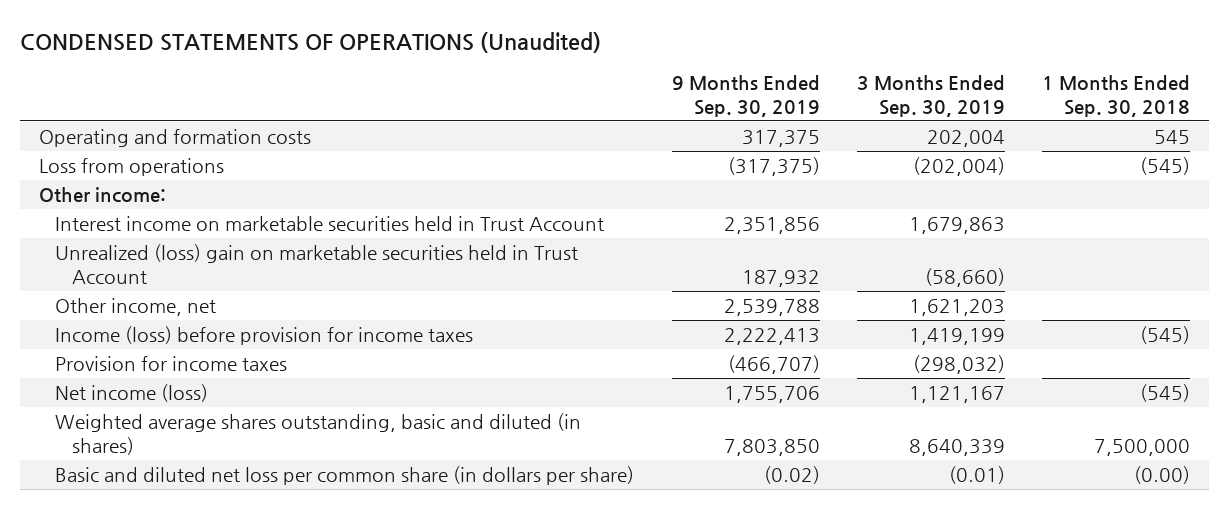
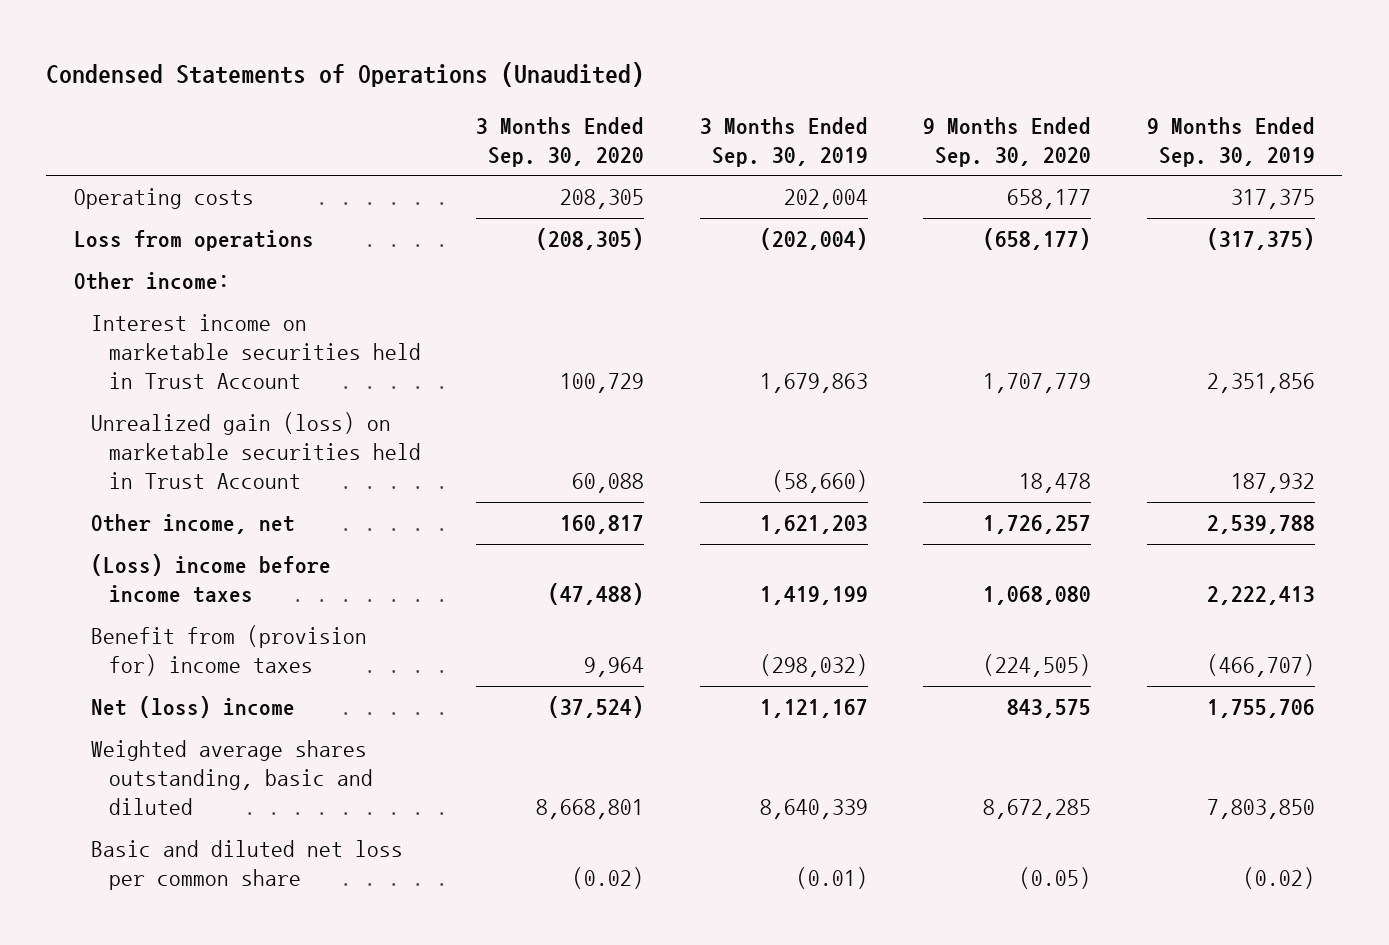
[20,32,602,54] CONDENSED STATEMENTS OF OPERATIONS (Unaudited) -> [46,61,645,87] Condensed Statements of Operations (Unaudited)
[1042,74,1191,117] 1 Months Ended Sep. 30, 2018 -> none
none -> [476,116,645,167] 3 Months Ended Sep. 30, 2020
none -> [923,116,1092,167] 9 Months Ended Sep. 30, 2020
[38,128,311,147] Operating and formation costs -> [74,188,255,210] Operating costs
[55,243,579,285] Unrealized (loss) gain on marketable securities held in Trust Account -> [91,412,421,490] Unrealized gain (loss) on marketable securities held in Trust Account
[55,325,474,345] Income (loss) before provision for income taxes -> [91,554,332,604] (Loss) income before income taxes
[55,355,288,371] Provision for income taxes -> [91,625,368,677] Benefit from (provision for) income taxes
[55,383,209,402] Net income (loss) -> [91,696,296,719] Net (loss) income
[55,412,582,456] Weighted average shares outstanding, basic and diluted (in shares) -> [91,740,373,816] Weighted average shares outstanding, basic and diluted
[55,465,635,485] Basic and diluted net loss per common share (in dollars per share) -> [91,840,404,891] Basic and diluted net loss per common share

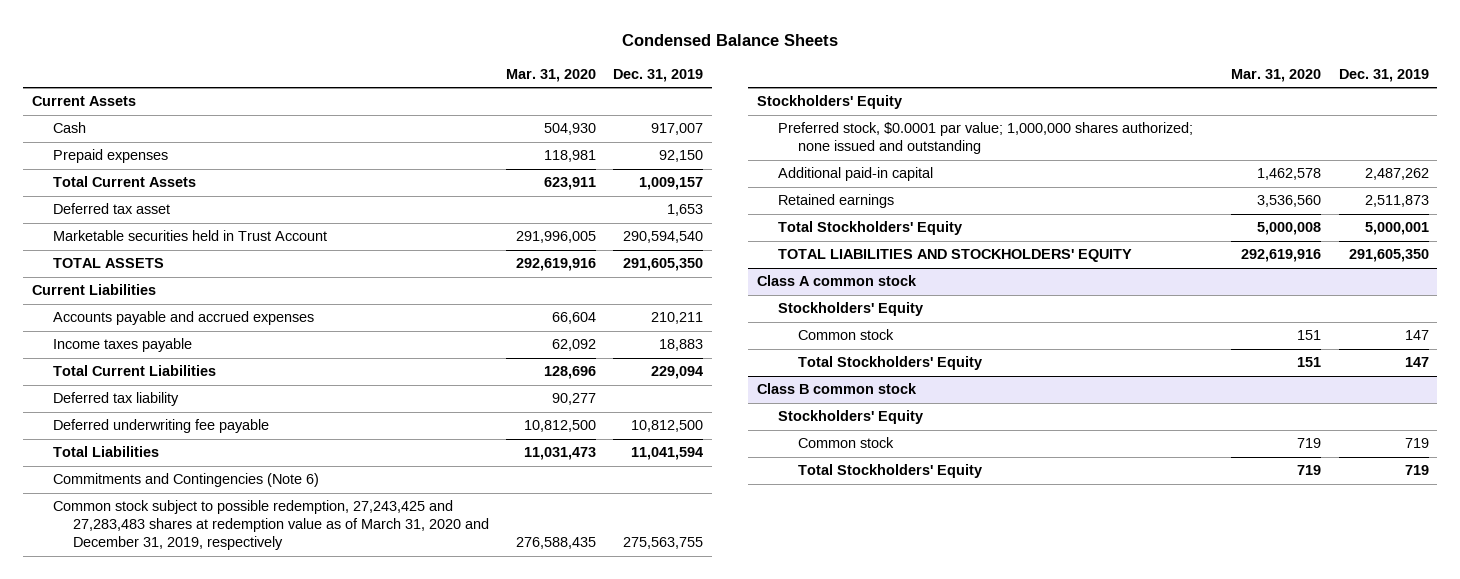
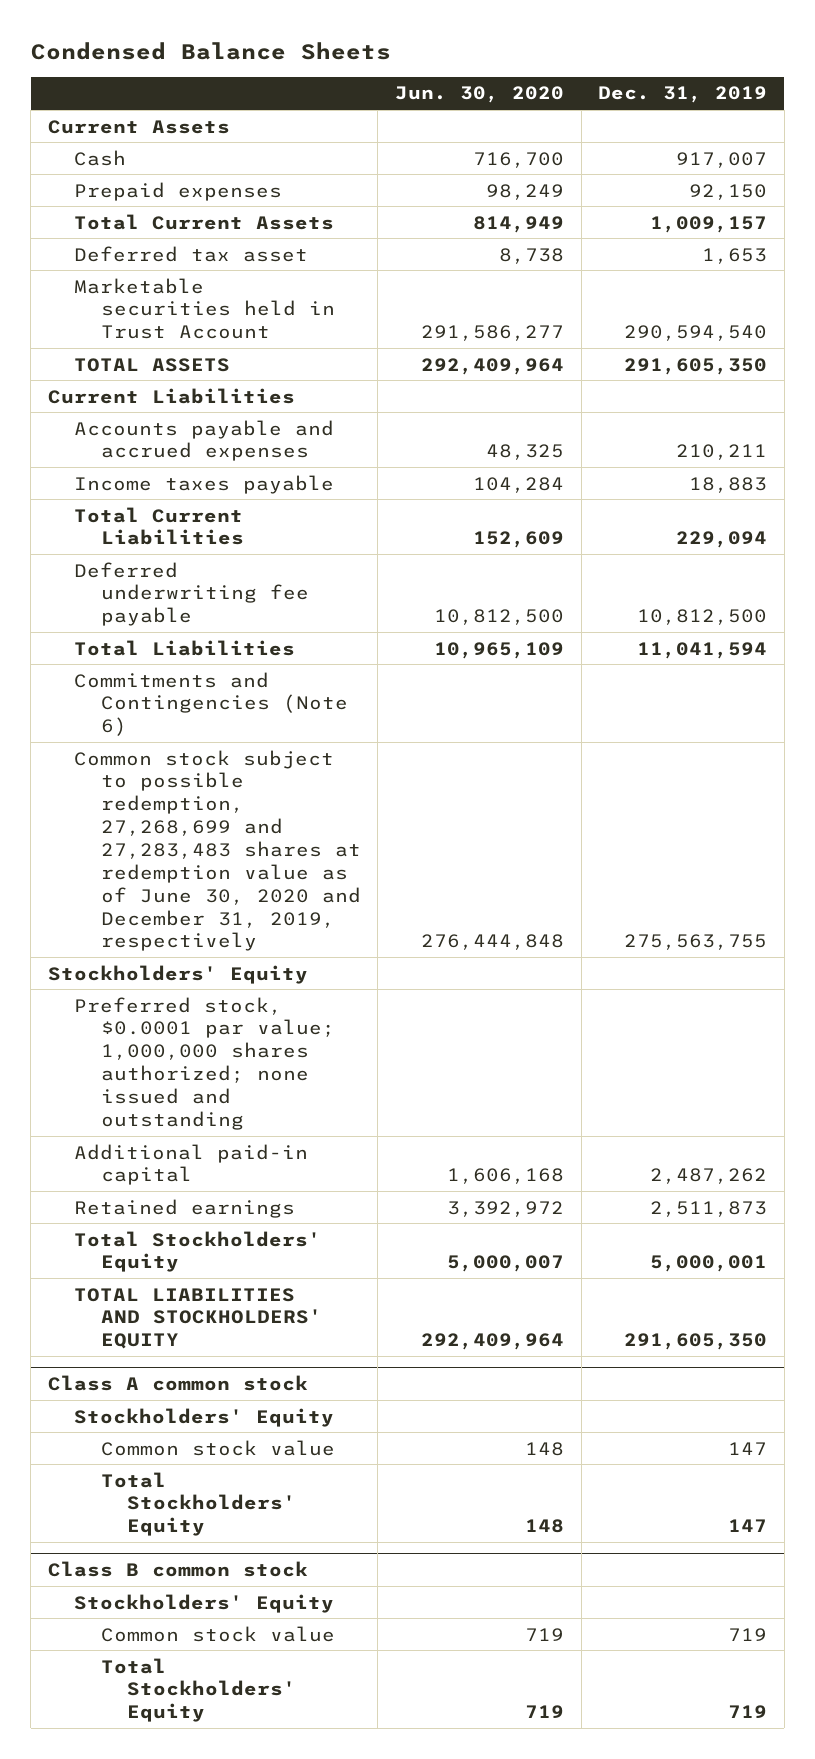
[506,68,597,82] Mar. 31, 2020 -> none
none -> [395,86,565,104] Jun. 30, 2020
[52,392,179,407] Deferred tax liability -> none
[52,500,490,551] Common stock subject to possible redemption, 27,243,425 and 27,283,483 shares at redemption value as of March 31, 2020 and December 31, 2019, respectively -> [74,749,361,952] Common stock subject to possible redemption, 27,268,699 and 27,283,483 shares at redemption value as of June 30, 2020 and December 31, 2019, respectively
[798,329,895,341] Common stock -> [100,1439,335,1456] Common stock value
[798,437,895,449] Common stock -> [100,1625,335,1642] Common stock value

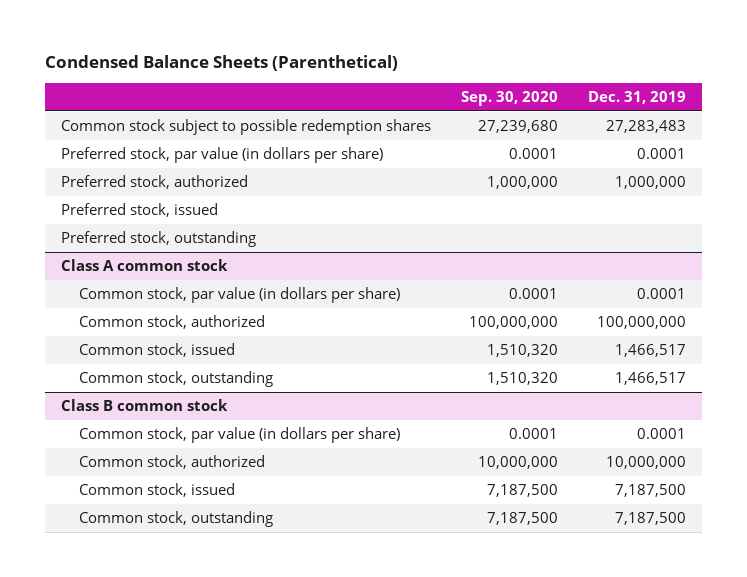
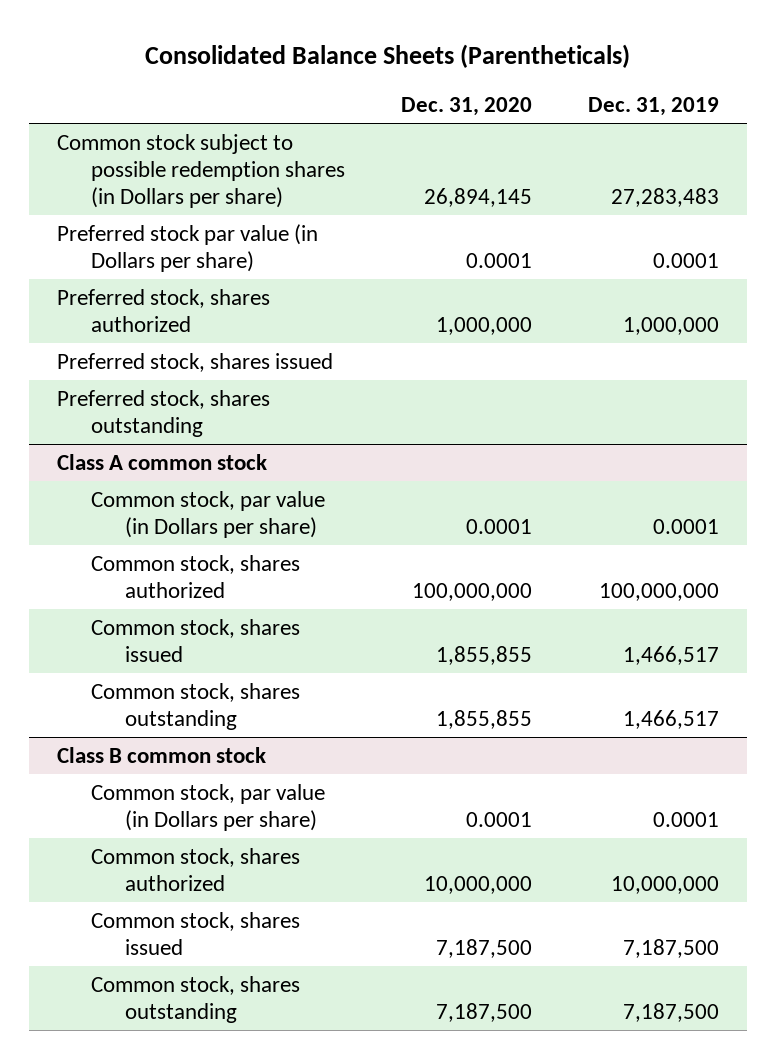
[45,55,399,72] Condensed Balance Sheets (Parenthetical) -> [145,43,631,68] Consolidated Balance Sheets (Parentheticals)
[460,90,558,106] Sep. 30, 2020 -> none
none -> [401,96,533,116] Dec. 31, 2020
[60,119,431,136] Common stock subject to possible redemption shares -> [56,133,346,208] Common stock subject to possible redemption shares (in Dollars per share)
[60,147,383,164] Preferred stock, par value (in dollars per share) -> [56,223,318,272] Preferred stock par value (in Dollars per share)
[60,175,248,190] Preferred stock, authorized -> [56,288,270,332] Preferred stock, shares authorized
[60,203,218,218] Preferred stock, issued -> [56,352,333,372] Preferred stock, shares issued
[60,231,256,248] Preferred stock, outstanding -> [56,389,270,437] Preferred stock, shares outstanding
[79,287,401,304] Common stock, par value (in dollars per share) -> [91,490,326,538] Common stock, par value (in Dollars per share)
[79,315,266,330] Common stock, authorized -> [91,554,301,598] Common stock, shares authorized
[79,343,236,358] Common stock, issued -> [91,618,301,662] Common stock, shares issued
[79,371,274,388] Common stock, outstanding -> [91,682,301,730] Common stock, shares outstanding
[79,427,401,444] Common stock, par value (in dollars per share) -> [91,783,326,831] Common stock, par value (in Dollars per share)
[79,455,266,470] Common stock, authorized -> [91,847,301,891] Common stock, shares authorized
[79,483,236,498] Common stock, issued -> [91,911,301,955] Common stock, shares issued
[79,511,274,528] Common stock, outstanding -> [91,975,301,1023] Common stock, shares outstanding

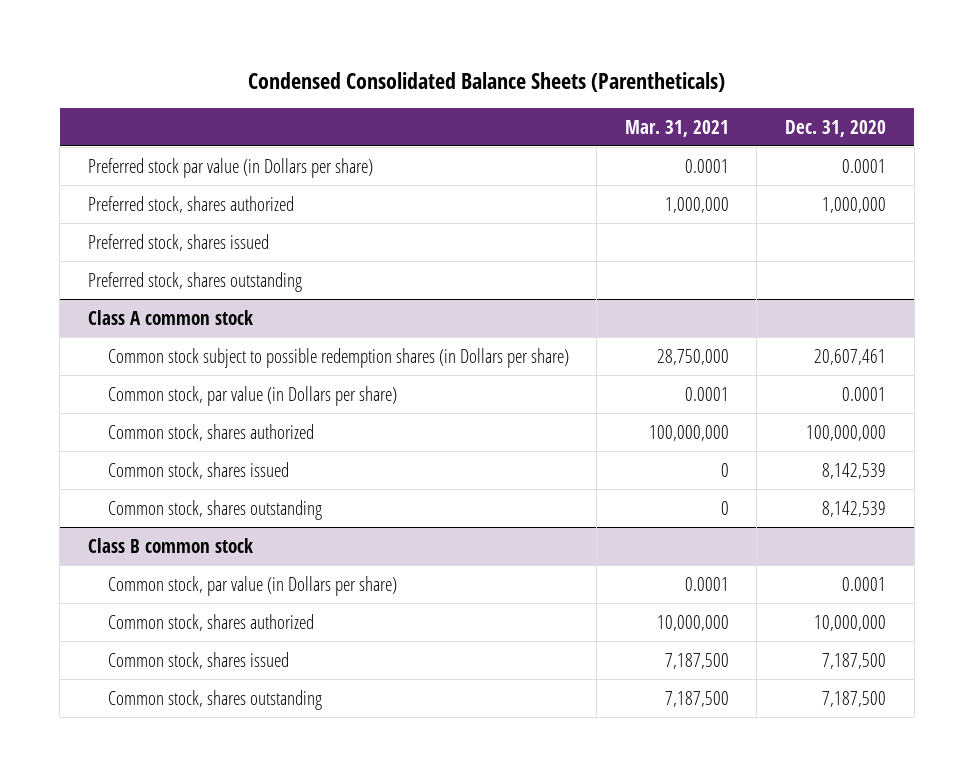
[145,43,631,68] Consolidated Balance Sheets (Parentheticals) -> [247,71,725,92] Condensed Consolidated Balance Sheets (Parentheticals)
[588,96,720,116] Dec. 31, 2019 -> none
none -> [624,119,729,137] Mar. 31, 2021
[56,133,346,208] Common stock subject to possible redemption shares (in Dollars per share) -> none
none -> [107,347,569,368] Common stock subject to possible redemption shares (in Dollars per share)
[436,645,533,665] 1,855,855 -> [821,462,886,479] 8,142,539
[436,709,533,729] 1,855,855 -> [821,500,886,517] 8,142,539

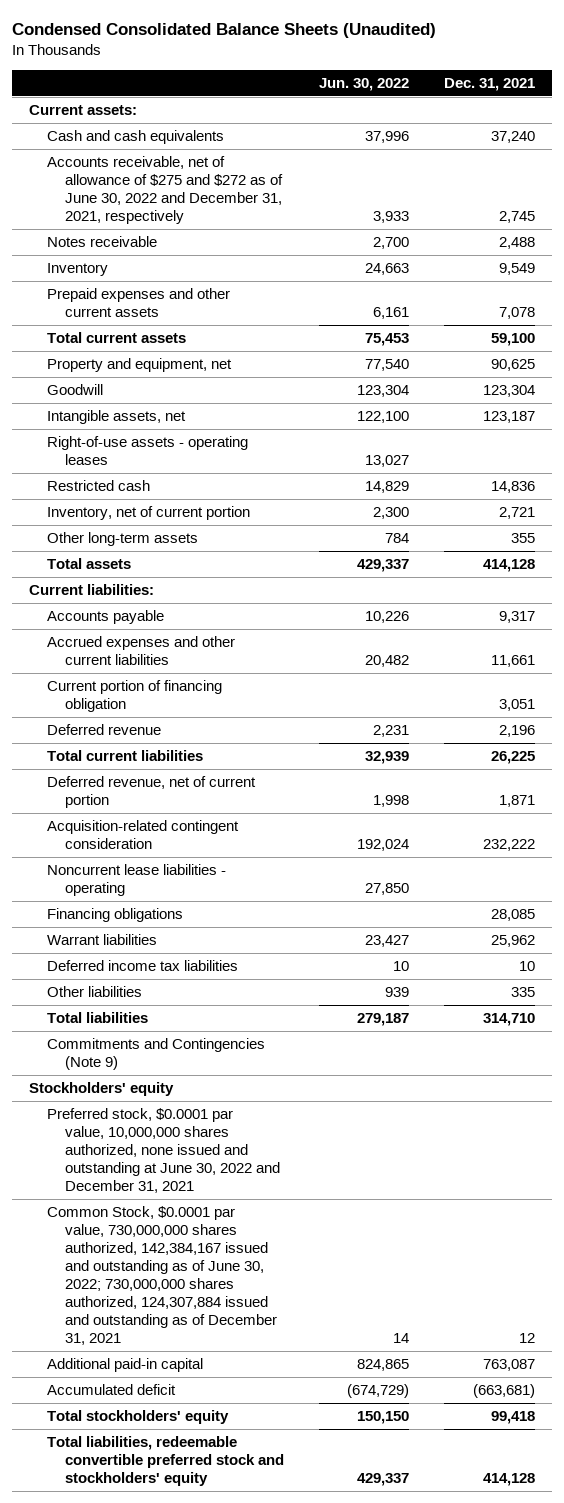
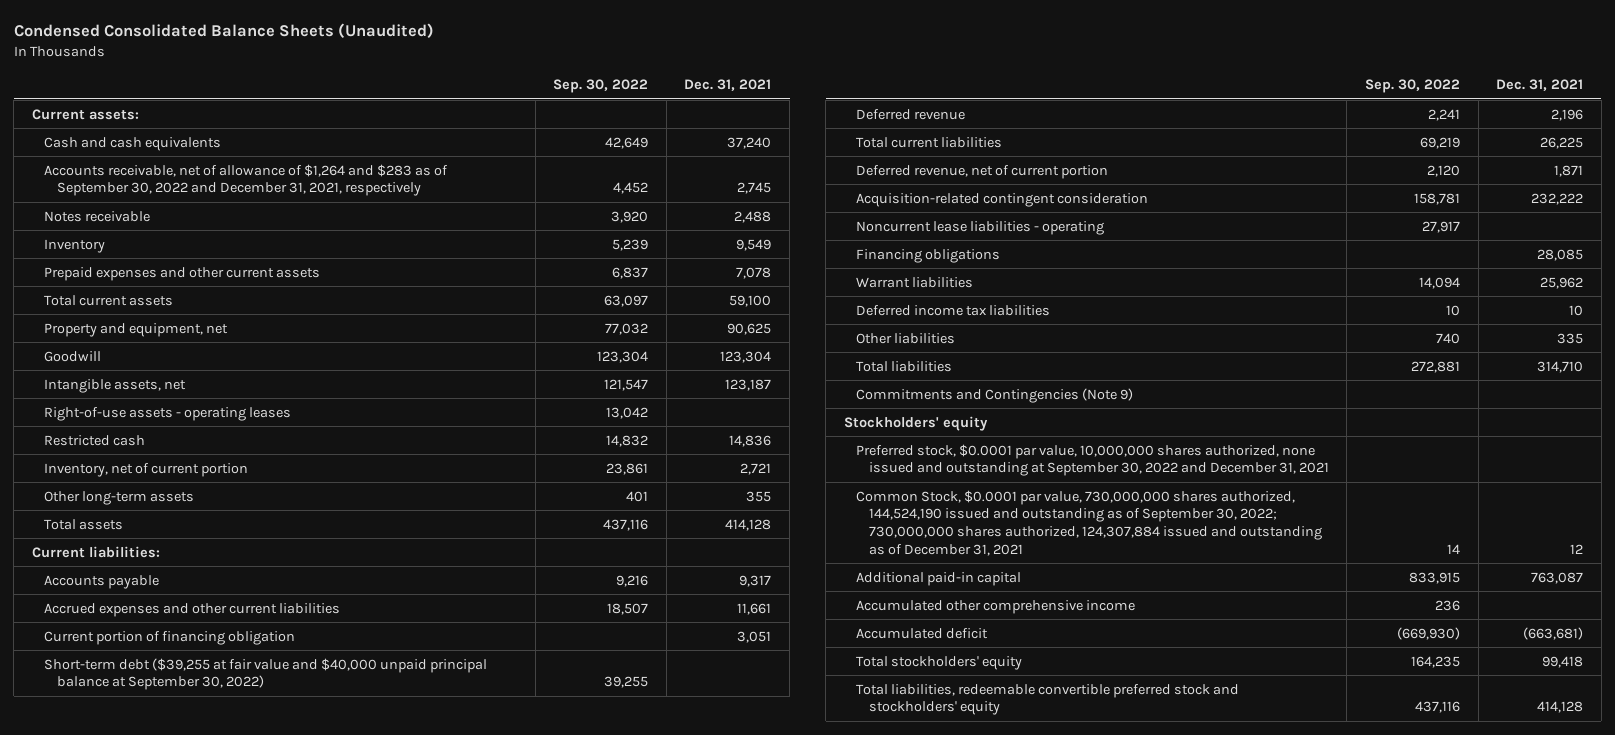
[319,77,410,91] Jun. 30, 2022 -> none
none -> [553,79,649,94] Sep. 30, 2022
[47,156,284,225] Accounts receivable, net of allowance of $275 and $272 as of June 30, 2022 and December 31, 2021, respectively -> [44,163,449,197] Accounts receivable, net of allowance of $1,264 and $283 as of September 30, 2022 and December 31, 2021, respectively
none -> [44,657,488,691] Short-term debt ($39,255 at fair value and $40,000 unpaid principal balance at September 30, 2022)
[47,1108,281,1194] Preferred stock, $0.0001 par value, 10,000,000 shares authorized, none issued and outstanding at June 30, 2022 and December 31, 2021 -> [856,443,1329,477] Preferred stock, $0.0001 par value, 10,000,000 shares authorized, none issued and outstanding at September 30, 2022 and December 31, 2021
[47,1206,278,1346] Common Stock, $0.0001 par value, 730,000,000 shares authorized, 142,384,167 issued and outstanding as of June 30, 2022; 730,000,000 shares authorized, 124,307,884 issued and outstanding as of December 31, 2021 -> [856,489,1322,556] Common Stock, $0.0001 par value, 730,000,000 shares authorized, 144,524,190 issued and outstanding as of September 30, 2022; 730,000,000 shares authorized, 124,307,884 issued and outstanding as of December 31, 2021
none -> [856,599,1136,614] Accumulated other comprehensive income

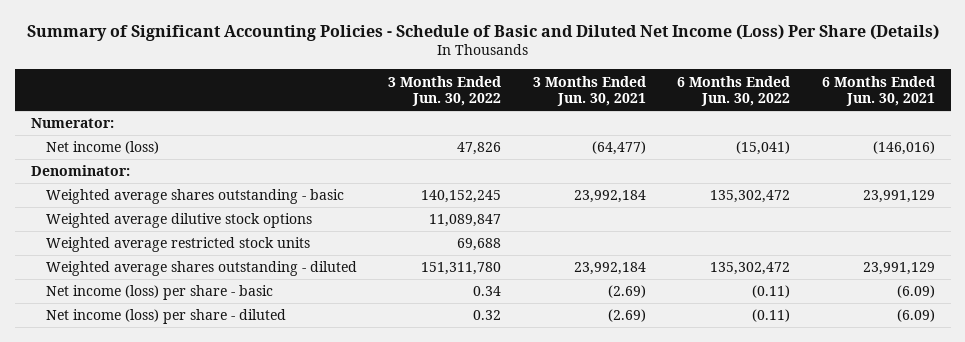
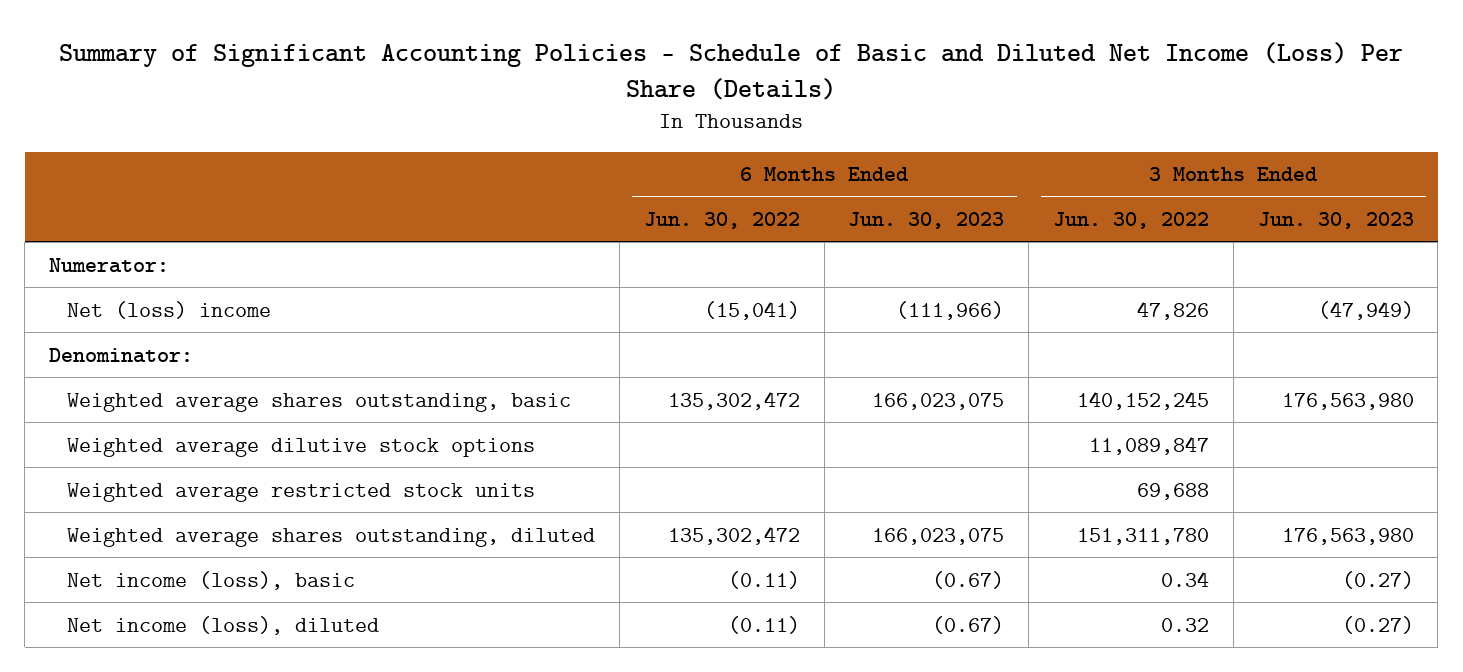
[532,75,646,107] 3 Months Ended Jun. 30, 2021 -> none
[821,75,935,107] 6 Months Ended Jun. 30, 2021 -> none
none -> [848,211,1005,229] Jun. 30, 2023
none -> [1257,211,1414,229] Jun. 30, 2023
[45,141,159,155] Net income (loss) -> [67,300,272,319] Net (loss) income
[45,189,344,205] Weighted average shares outstanding - basic -> [67,392,572,412] Weighted average shares outstanding, basic
[45,261,357,277] Weighted average shares outstanding - diluted -> [67,527,596,547] Weighted average shares outstanding, diluted
[45,285,273,301] Net income (loss) per share - basic -> [67,570,356,590] Net income (loss), basic
[45,309,286,325] Net income (loss) per share - diluted -> [67,615,380,635] Net income (loss), diluted

